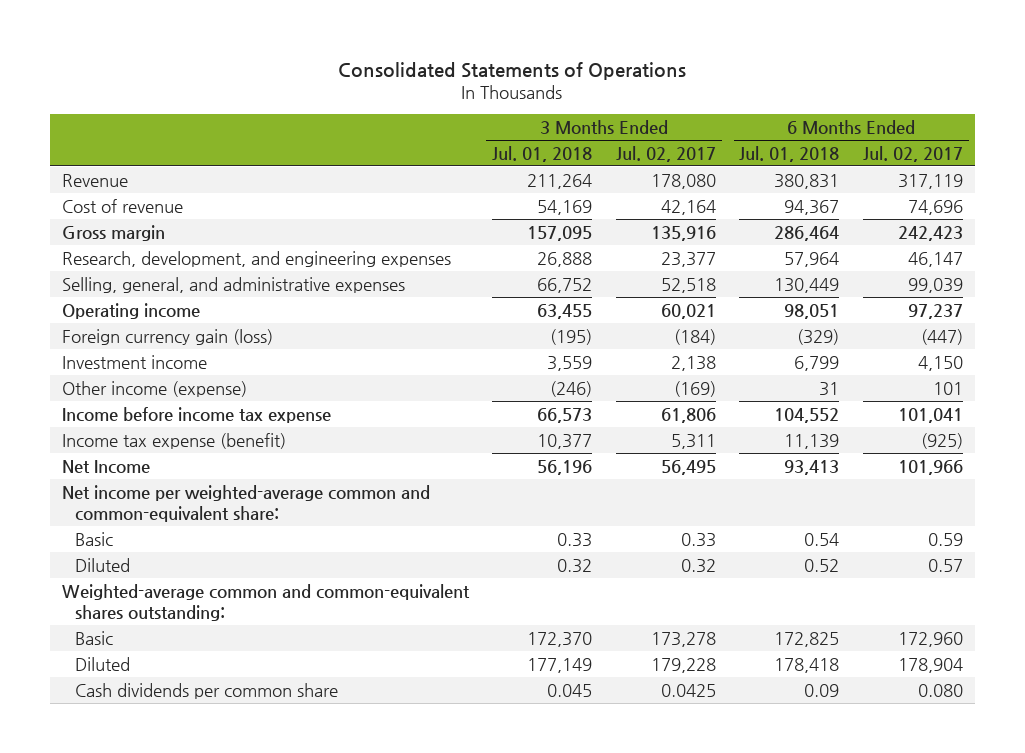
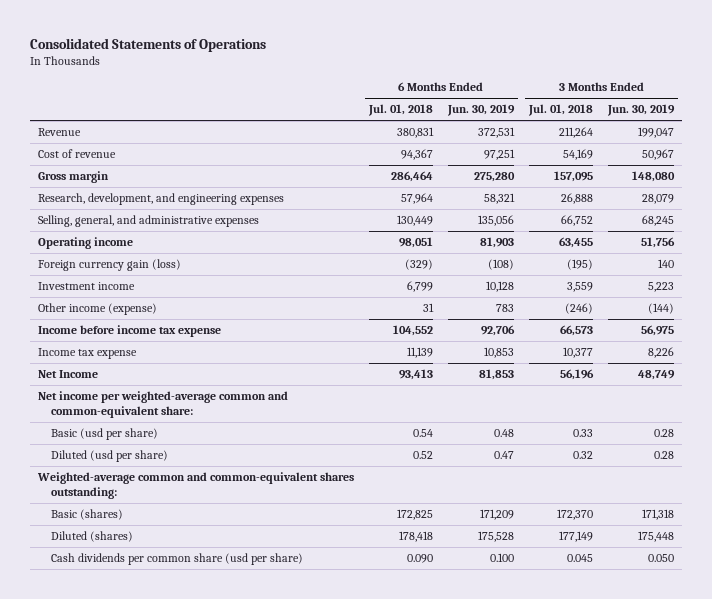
[615,145,716,162] Jul. 02, 2017 -> none
[862,145,963,162] Jul. 02, 2017 -> none
none -> [446,104,515,117] Jun. 30, 2019
none -> [607,104,676,117] Jun. 30, 2019
[61,432,286,449] Income tax expense (benefit) -> [37,347,137,359] Income tax expense
[74,531,113,546] Basic -> [51,427,159,440] Basic (usd per share)
[74,557,130,572] Diluted -> [51,449,169,462] Diluted (usd per share)
[74,630,113,645] Basic -> [51,508,124,520] Basic (shares)
[74,656,130,671] Diluted -> [51,530,134,542] Diluted (shares)
[74,682,338,699] Cash dividends per common share -> [51,552,304,565] Cash dividends per common share (usd per share)
[804,683,840,697] 0.09 -> [406,553,433,563] 0.090

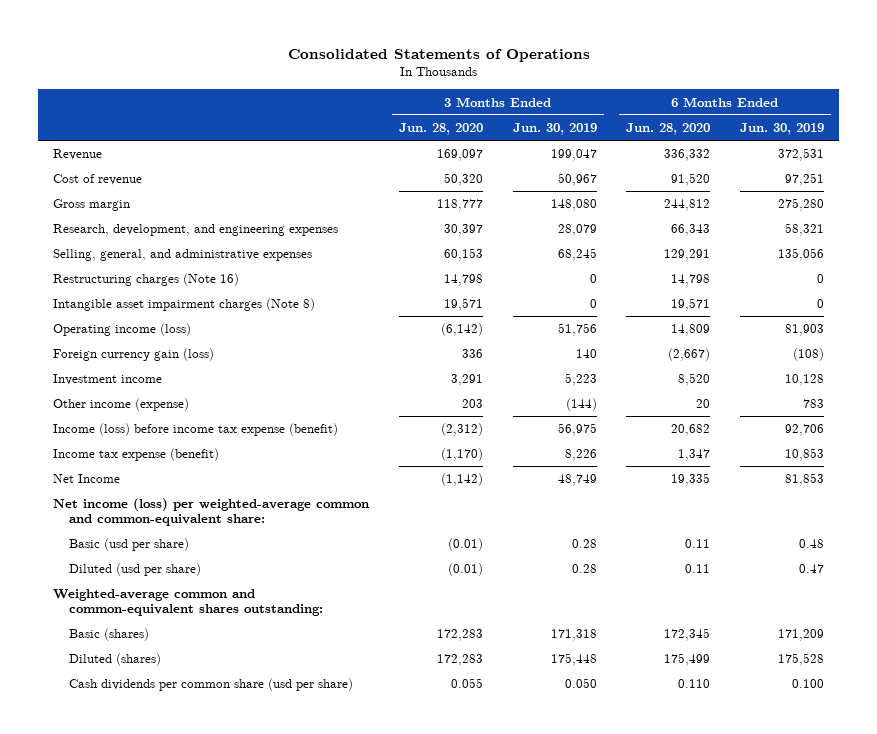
[367,104,433,117] Jul. 01, 2018 -> none
[528,104,594,117] Jul. 01, 2018 -> none
none -> [398,122,483,135] Jun. 28, 2020
none -> [626,122,711,135] Jun. 28, 2020
none -> [53,273,240,287] Restructuring charges (Note 16)
none -> [53,298,316,312] Intangible asset impairment charges (Note 8)
[37,236,133,249] Operating income -> [53,323,192,337] Operating income (loss)
[37,324,221,337] Income before income tax expense -> [53,423,339,437] Income (loss) before income tax expense (benefit)
[37,347,137,359] Income tax expense -> [53,448,220,462] Income tax expense (benefit)
[37,390,288,419] Net income per weighted-average common and common-equivalent share: -> [53,498,370,527] Net income (loss) per weighted-average common and common-equivalent share:

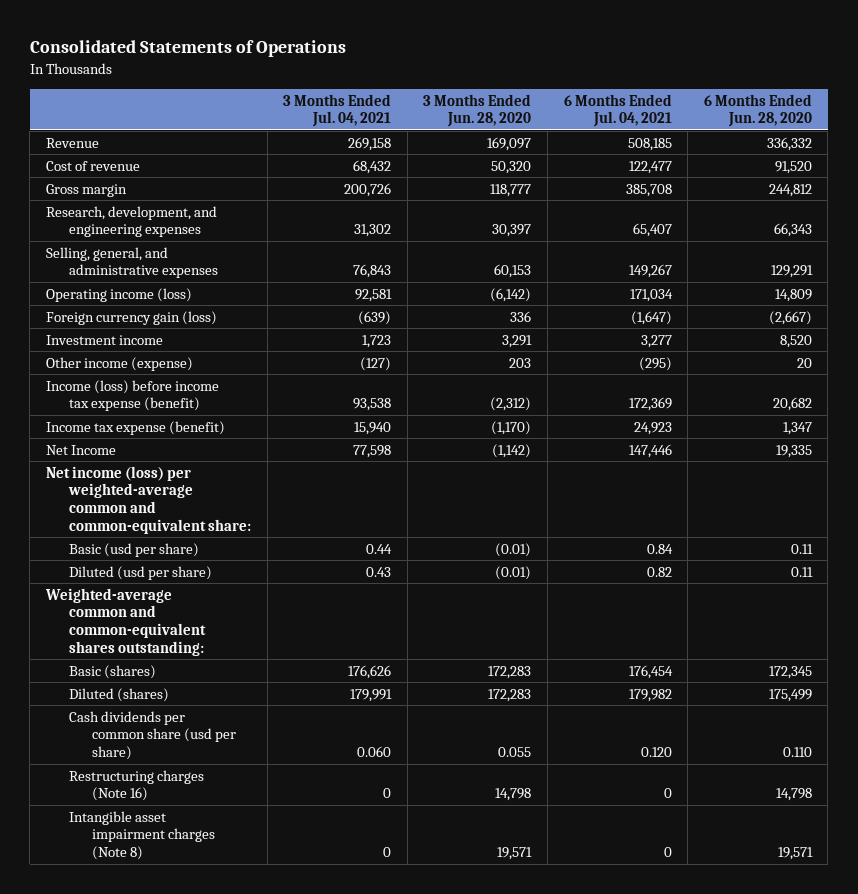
[512,122,597,135] Jun. 30, 2019 -> none
[740,122,825,135] Jun. 30, 2019 -> none
none -> [283,93,392,128] 3 Months Ended Jul. 04, 2021
none -> [563,93,672,128] 6 Months Ended Jul. 04, 2021
[53,273,240,287] Restructuring charges (Note 16) -> [69,769,205,802] Restructuring charges (Note 16)
[53,298,316,312] Intangible asset impairment charges (Note 8) -> [69,810,216,861] Intangible asset impairment charges (Note 8)

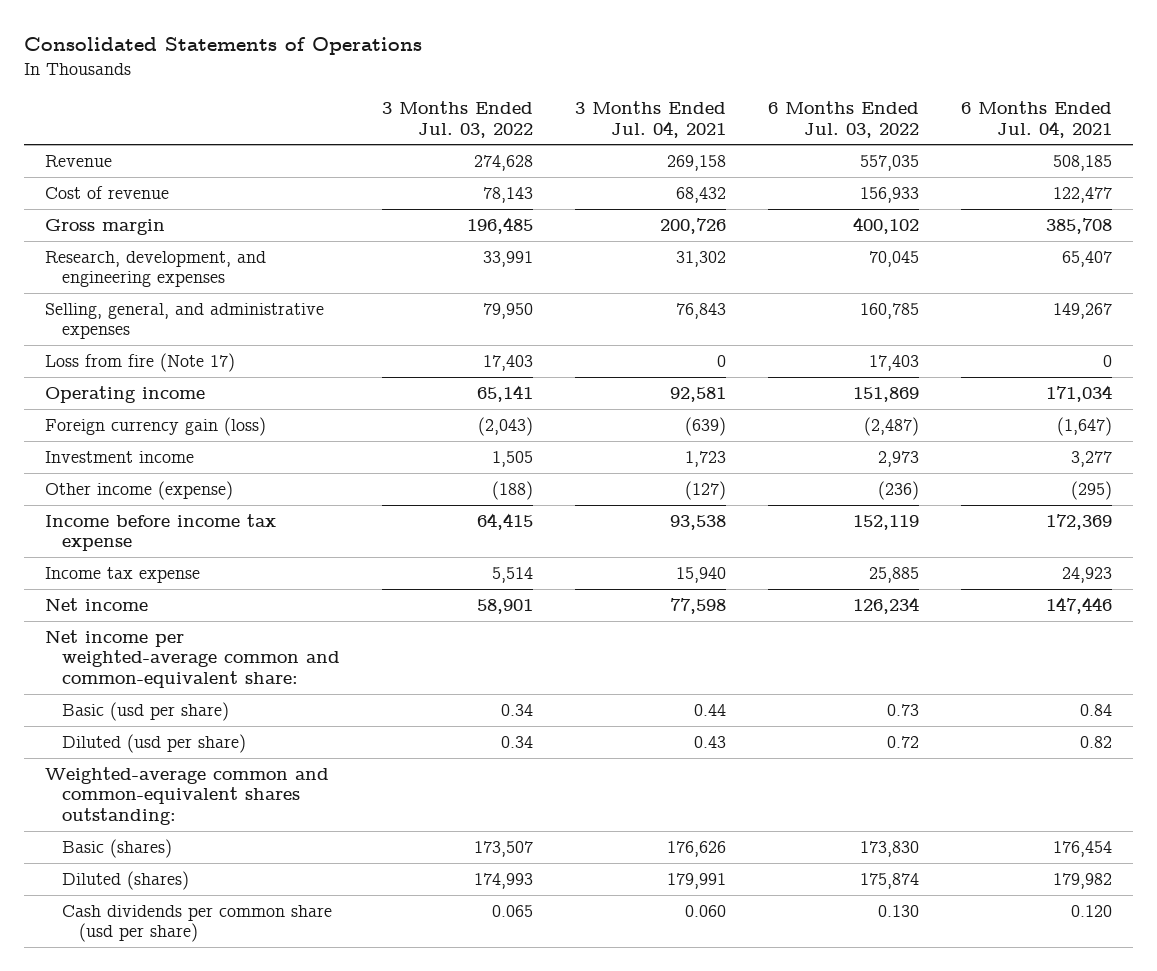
[423,93,532,128] 3 Months Ended Jun. 28, 2020 -> none
[703,93,812,128] 6 Months Ended Jun. 28, 2020 -> none
none -> [382,101,534,138] 3 Months Ended Jul. 03, 2022
none -> [768,101,920,138] 6 Months Ended Jul. 03, 2022
none -> [44,352,235,372] Loss from fire (Note 17)
[45,287,192,302] Operating income (loss) -> [44,385,205,403] Operating income
[45,379,219,412] Income (loss) before income tax expense (benefit) -> [44,513,276,552] Income before income tax expense
[45,420,225,435] Income tax expense (benefit) -> [44,566,200,583] Income tax expense
[45,444,116,455] Net Income -> [44,597,148,611] Net income
[45,465,252,534] Net income (loss) per weighted-average common and common-equivalent share: -> [44,629,340,688] Net income per weighted-average common and common-equivalent share:
[69,769,205,802] Restructuring charges (Note 16) -> none
[69,810,216,861] Intangible asset impairment charges (Note 8) -> none

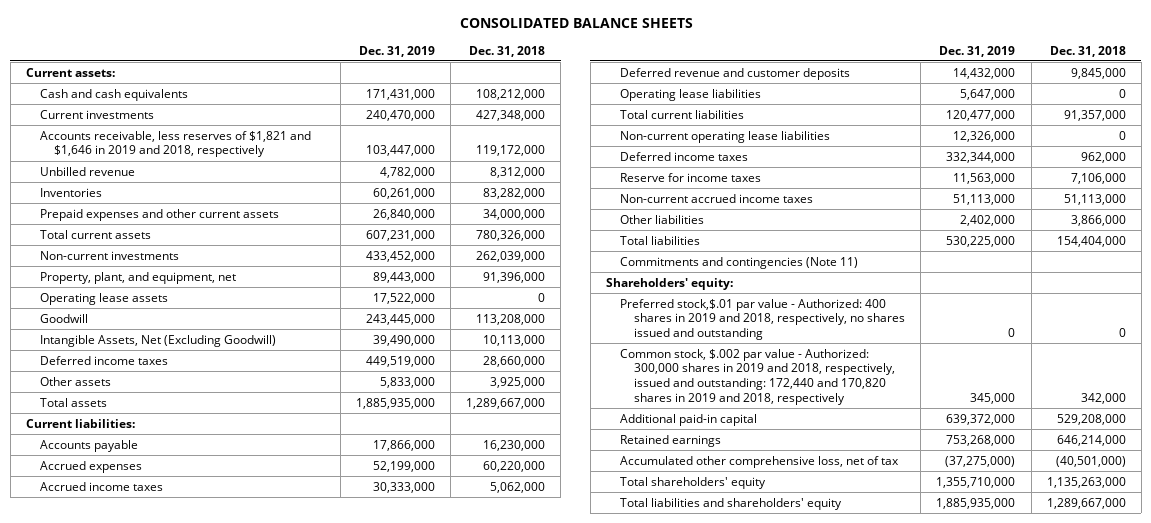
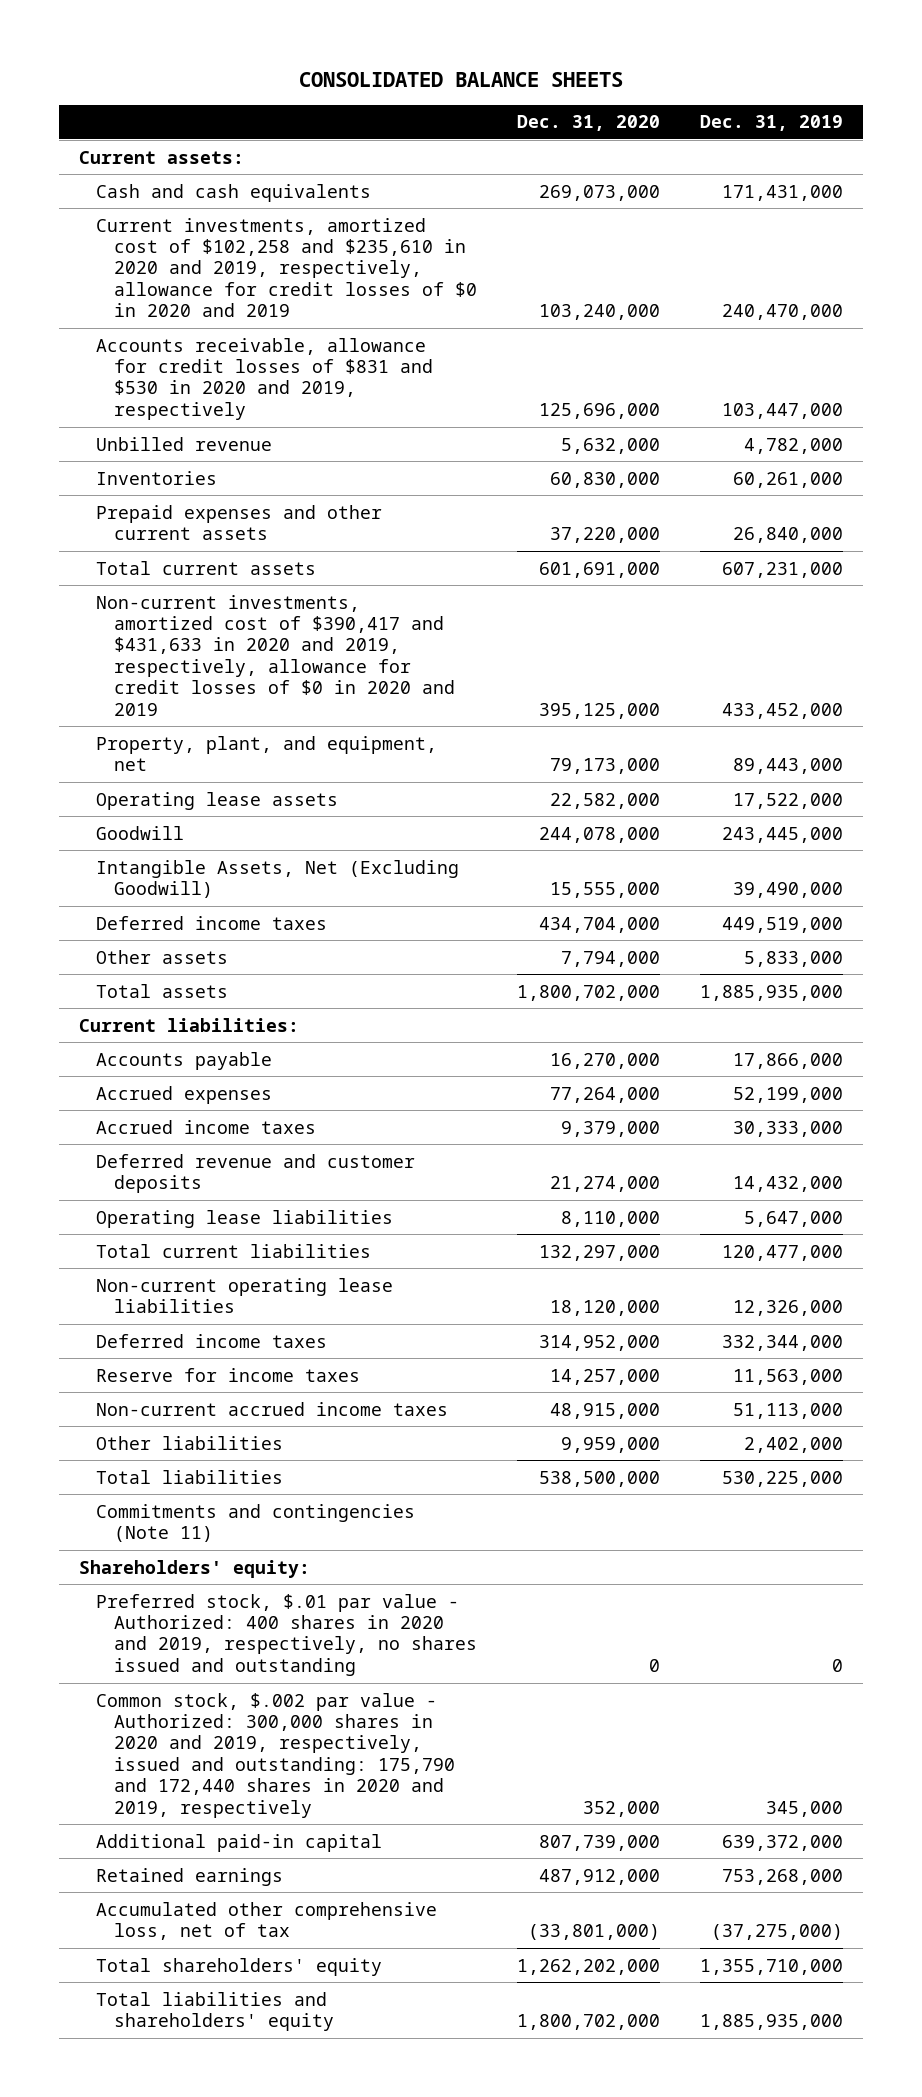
[469,45,546,57] Dec. 31, 2018 -> none
none -> [516,115,660,132] Dec. 31, 2020
[39,109,154,119] Current investments -> [96,217,478,318] Current investments, amortized cost of $102,258 and $235,610 in 2020 and 2019, respectively, allowance for credit losses of $0 in 2020 and 2019
[39,130,311,158] Accounts receivable, less reserves of $1,821 and $1,646 in 2019 and 2018, respectively -> [96,337,434,420] Accounts receivable, allowance for credit losses of $831 and $530 in 2020 and 2019, respectively
[39,250,179,260] Non-current investments -> [96,594,456,716] Non-current investments, amortized cost of $390,417 and $431,633 in 2020 and 2019, respectively, allowance for credit losses of $0 in 2020 and 2019
[620,298,906,340] Preferred stock,$.01 par value - Authorized: 400 shares in 2019 and 2018, respectively, no shares issued and outstanding -> [96,1593,478,1676] Preferred stock, $.01 par value - Authorized: 400 shares in 2020 and 2019, respectively, no shares issued and outstanding
[620,348,896,405] Common stock, $.002 par value - Authorized: 300,000 shares in 2019 and 2018, respectively, issued and outstanding: 172,440 and 170,820 shares in 2019 and 2018, respectively -> [96,1692,456,1818] Common stock, $.002 par value - Authorized: 300,000 shares in 2020 and 2019, respectively, issued and outstanding: 175,790 and 172,440 shares in 2020 and 2019, respectively

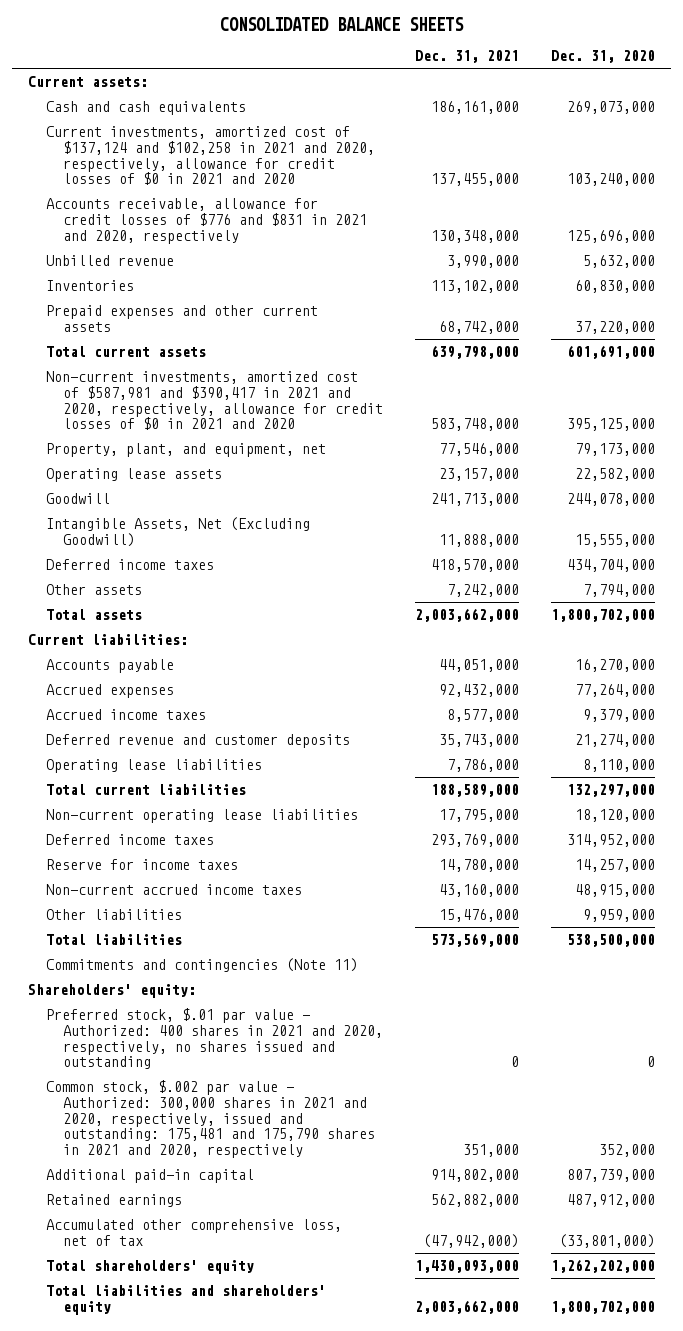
[699,115,843,132] Dec. 31, 2019 -> none
none -> [414,50,519,64] Dec. 31, 2021
[96,217,478,318] Current investments, amortized cost of $102,258 and $235,610 in 2020 and 2019, respectively, allowance for credit losses of $0 in 2020 and 2019 -> [45,126,375,186] Current investments, amortized cost of $137,124 and $102,258 in 2021 and 2020, respectively, allowance for credit losses of $0 in 2021 and 2020
[96,337,434,420] Accounts receivable, allowance for credit losses of $831 and $530 in 2020 and 2019, respectively -> [45,198,367,244] Accounts receivable, allowance for credit losses of $776 and $831 in 2021 and 2020, respectively
[96,594,456,716] Non-current investments, amortized cost of $390,417 and $431,633 in 2020 and 2019, respectively, allowance for credit losses of $0 in 2020 and 2019 -> [45,371,383,431] Non-current investments, amortized cost of $587,981 and $390,417 in 2021 and 2020, respectively, allowance for credit losses of $0 in 2021 and 2020
[96,1593,478,1676] Preferred stock, $.01 par value - Authorized: 400 shares in 2020 and 2019, respectively, no shares issued and outstanding -> [45,1008,383,1070] Preferred stock, $.01 par value - Authorized: 400 shares in 2021 and 2020, respectively, no shares issued and outstanding
[96,1692,456,1818] Common stock, $.002 par value - Authorized: 300,000 shares in 2020 and 2019, respectively, issued and outstanding: 175,790 and 172,440 shares in 2020 and 2019, respectively -> [45,1080,375,1159] Common stock, $.002 par value - Authorized: 300,000 shares in 2021 and 2020, respectively, issued and outstanding: 175,481 and 175,790 shares in 2021 and 2020, respectively

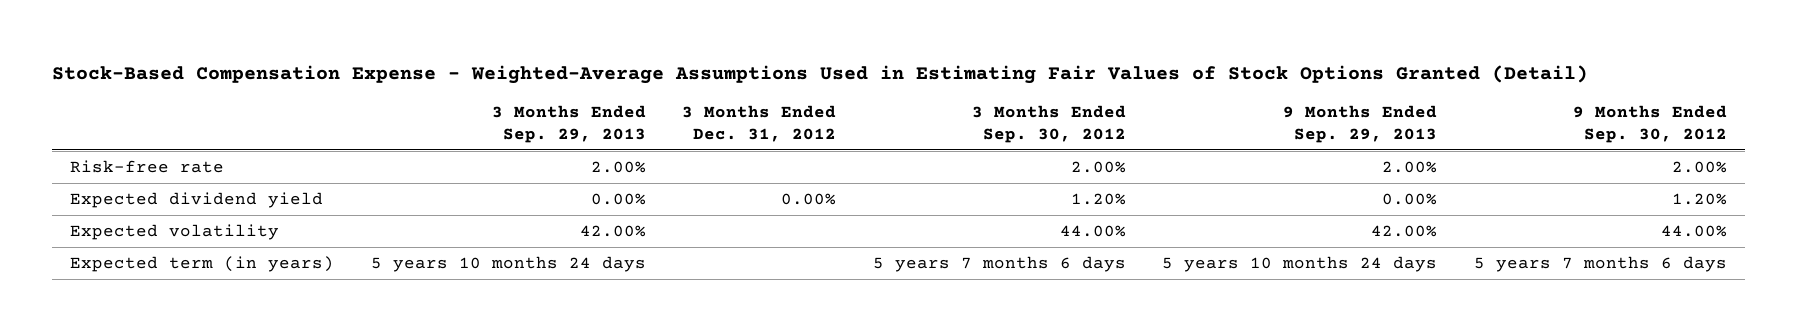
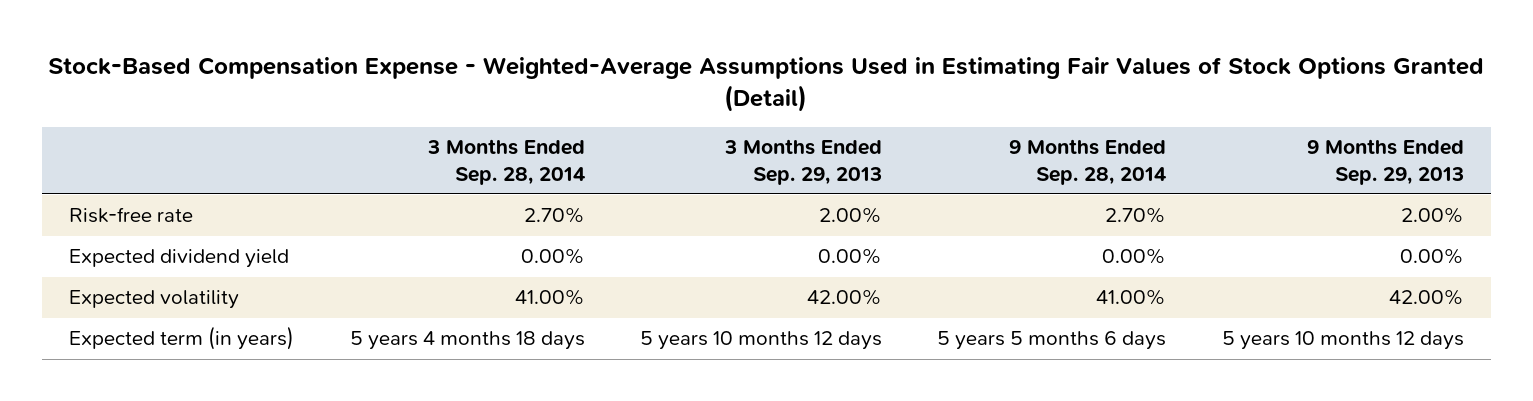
[682,105,837,142] 3 Months Ended Dec. 31, 2012 -> none
[971,105,1126,143] 3 Months Ended Sep. 30, 2012 -> none
[1572,105,1727,143] 9 Months Ended Sep. 30, 2012 -> none
none -> [426,139,585,185] 3 Months Ended Sep. 28, 2014
none -> [1009,139,1167,185] 9 Months Ended Sep. 28, 2014
[370,255,646,272] 5 years 10 months 24 days -> [639,331,882,351] 5 years 10 months 12 days
[1162,255,1438,272] 5 years 10 months 24 days -> [1221,331,1464,351] 5 years 10 months 12 days

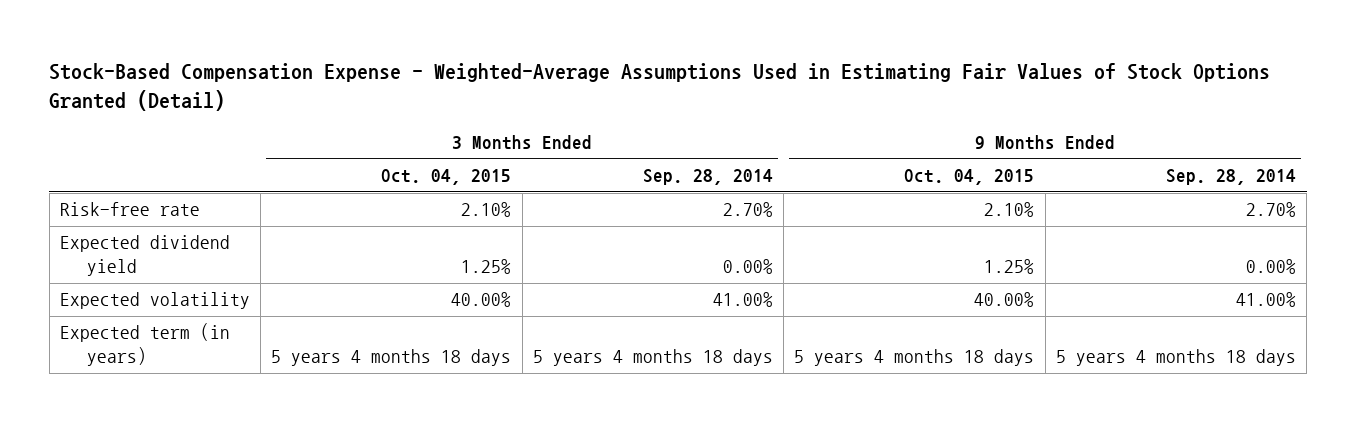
[723,139,882,185] 3 Months Ended Sep. 29, 2013 -> none
[1306,139,1464,185] 9 Months Ended Sep. 29, 2013 -> none
none -> [381,169,512,186] Oct. 04, 2015
none -> [904,169,1035,186] Oct. 04, 2015
[937,331,1167,351] 5 years 5 months 6 days -> [1055,349,1296,367] 5 years 4 months 18 days

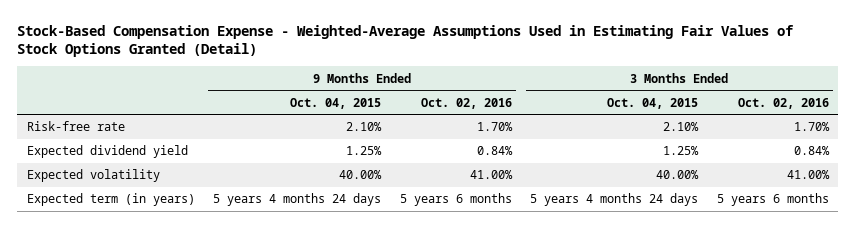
[642,169,773,186] Sep. 28, 2014 -> none
[1165,169,1296,186] Sep. 28, 2014 -> none
none -> [420,97,512,109] Oct. 02, 2016
none -> [737,97,829,109] Oct. 02, 2016
[271,349,512,367] 5 years 4 months 18 days -> [530,193,699,207] 5 years 4 months 24 days
[794,349,1035,367] 5 years 4 months 18 days -> [213,193,382,207] 5 years 4 months 24 days

